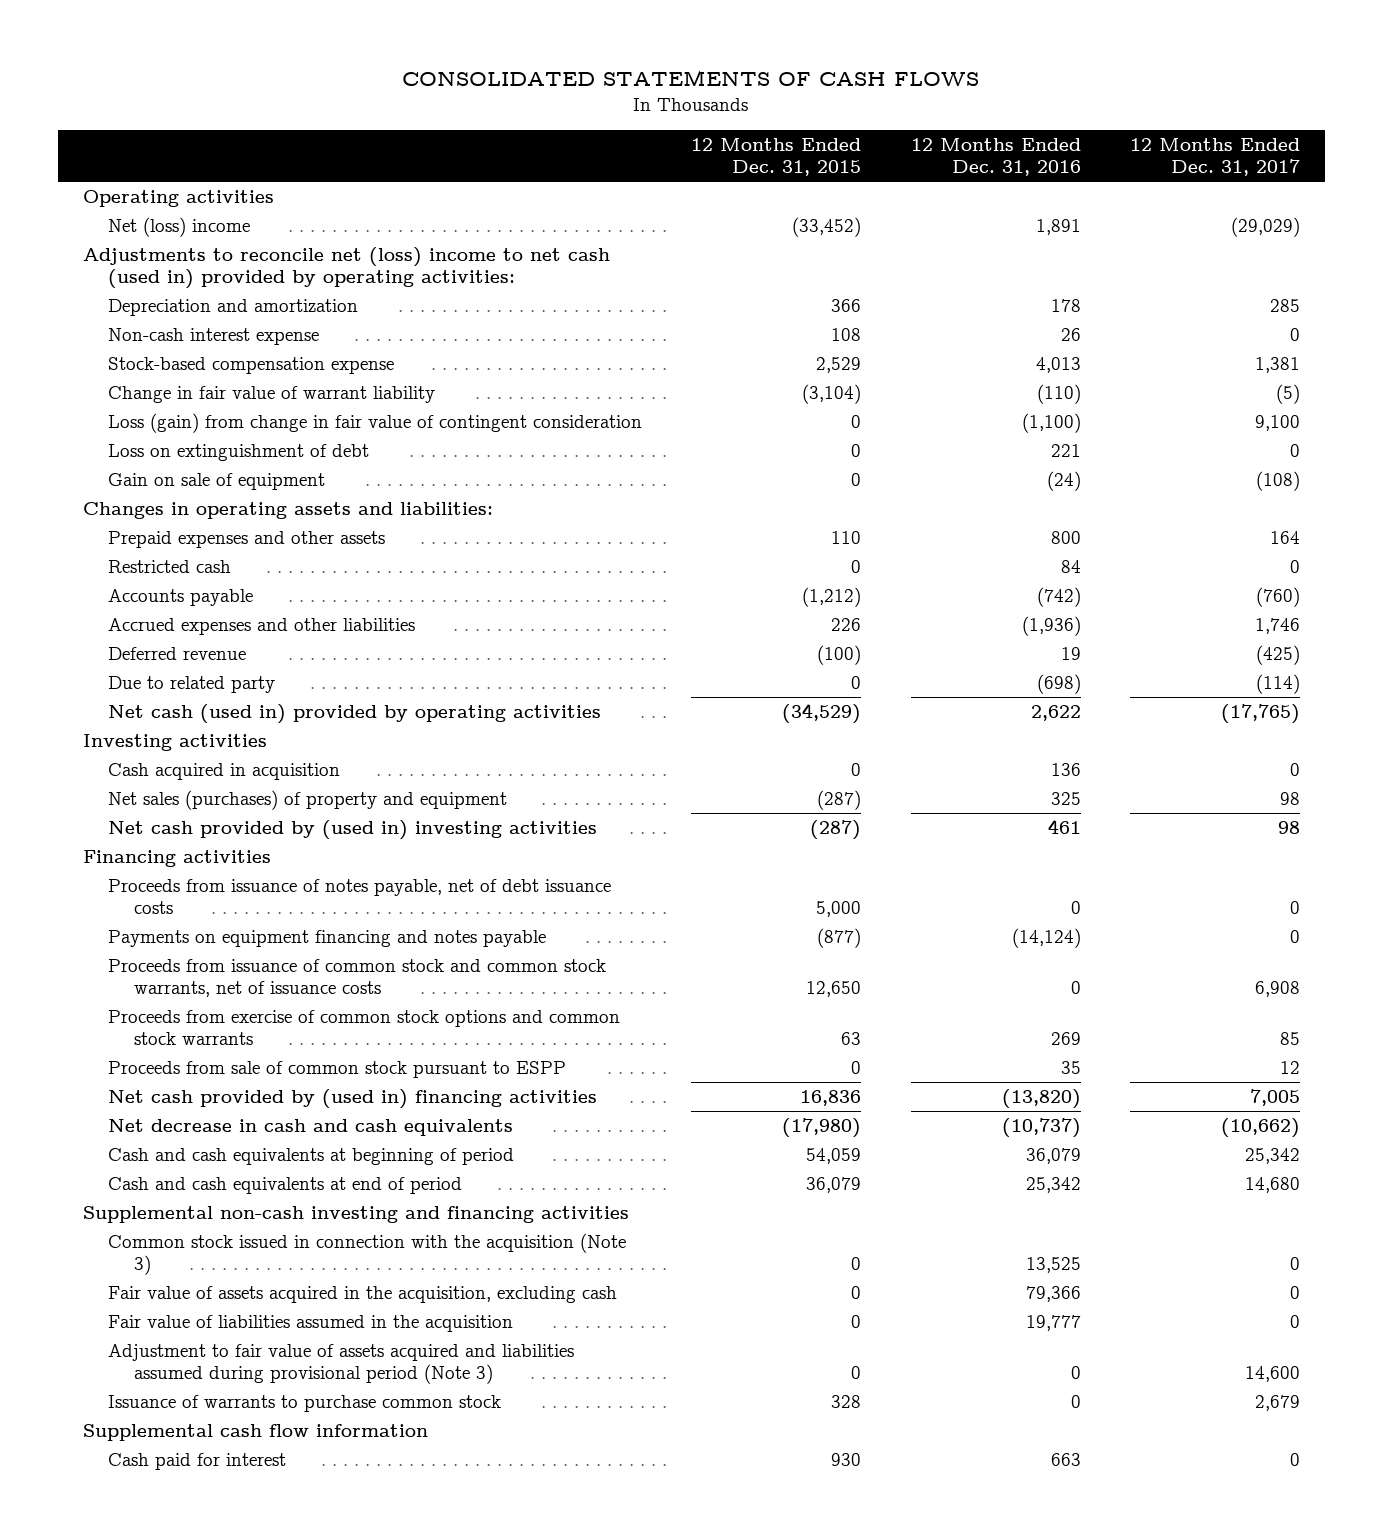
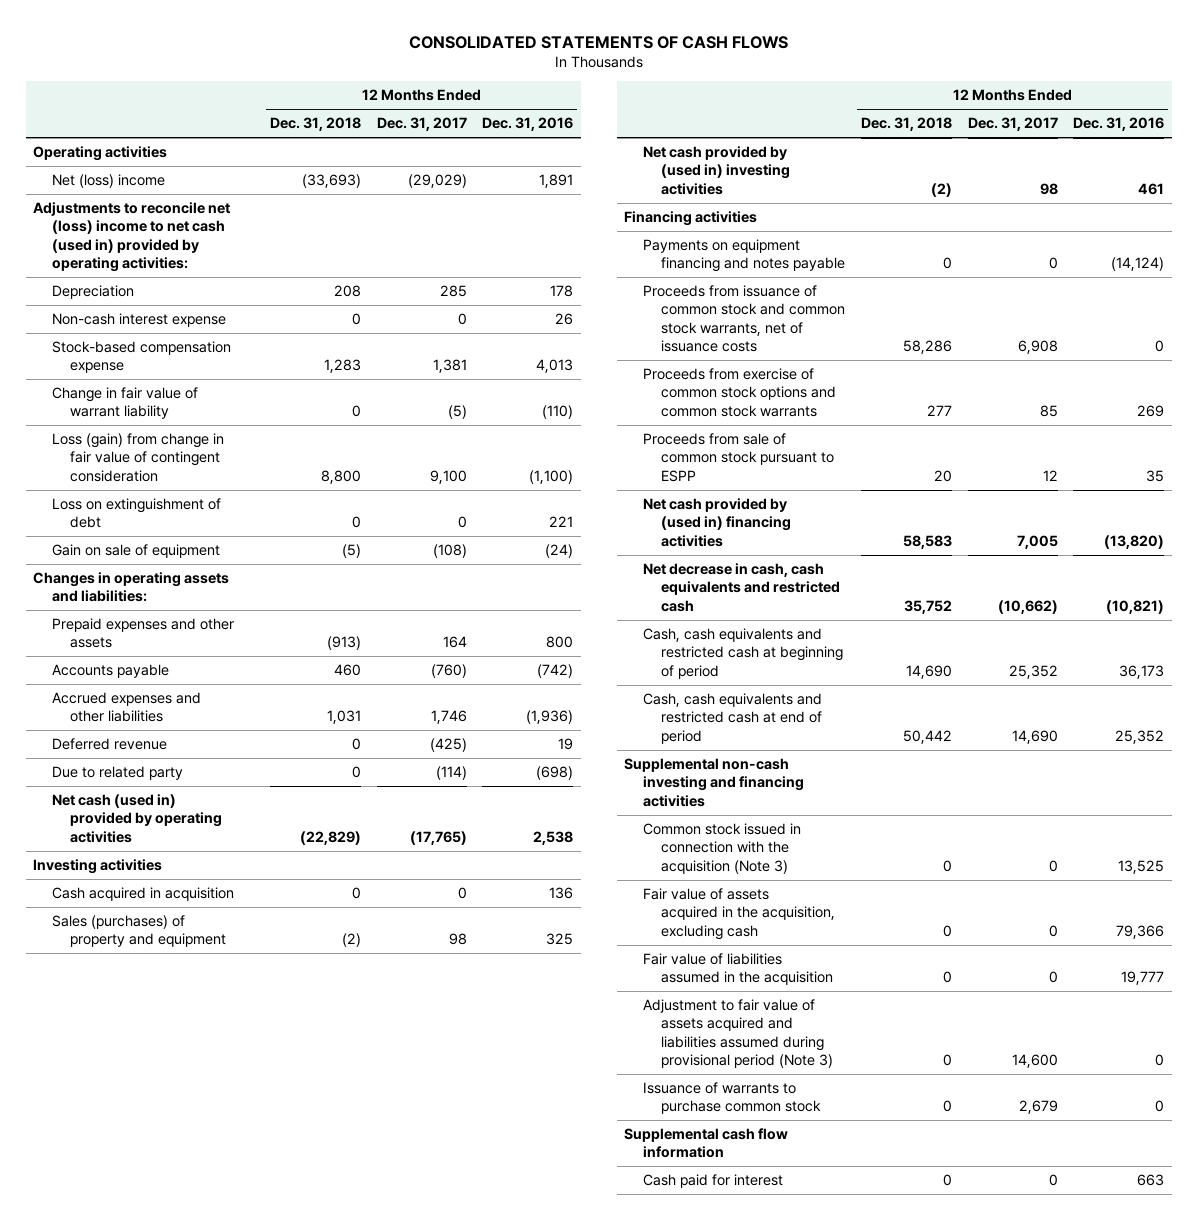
[691,137,862,176] 12 Months Ended Dec. 31, 2015 -> none
none -> [269,117,361,132] Dec. 31, 2018
[108,298,359,316] Depreciation and amortization -> [51,285,134,300] Depreciation
[108,559,232,573] Restricted cash -> none
[1030,704,1081,721] 2,622 -> [533,830,574,845] 2,538
[108,789,508,810] Net sales (purchases) of property and equipment -> [51,915,227,948] Sales (purchases) of property and equipment
[108,878,612,915] Proceeds from issuance of notes payable, net of debt issuance costs -> none
[108,1118,514,1136] Net decrease in cash and cash equivalents -> [642,563,841,612] Net decrease in cash, cash equivalents and restricted cash
[1001,1117,1081,1138] (10,737) -> [1106,599,1165,614] (10,821)
[108,1147,515,1165] Cash and cash equivalents at beginning of period -> [642,628,844,679] Cash, cash equivalents and restricted cash at beginning of period
[1025,1147,1081,1164] 36,079 -> [1119,664,1165,679] 36,173
[1245,1147,1301,1164] 25,342 -> [1008,664,1058,679] 25,352
[108,1176,463,1194] Cash and cash equivalents at end of period -> [642,693,823,744] Cash, cash equivalents and restricted cash at end of period
[1025,1176,1081,1193] 25,342 -> [1115,729,1165,744] 25,352
[1245,1176,1301,1193] 14,680 -> [1011,729,1058,744] 14,690

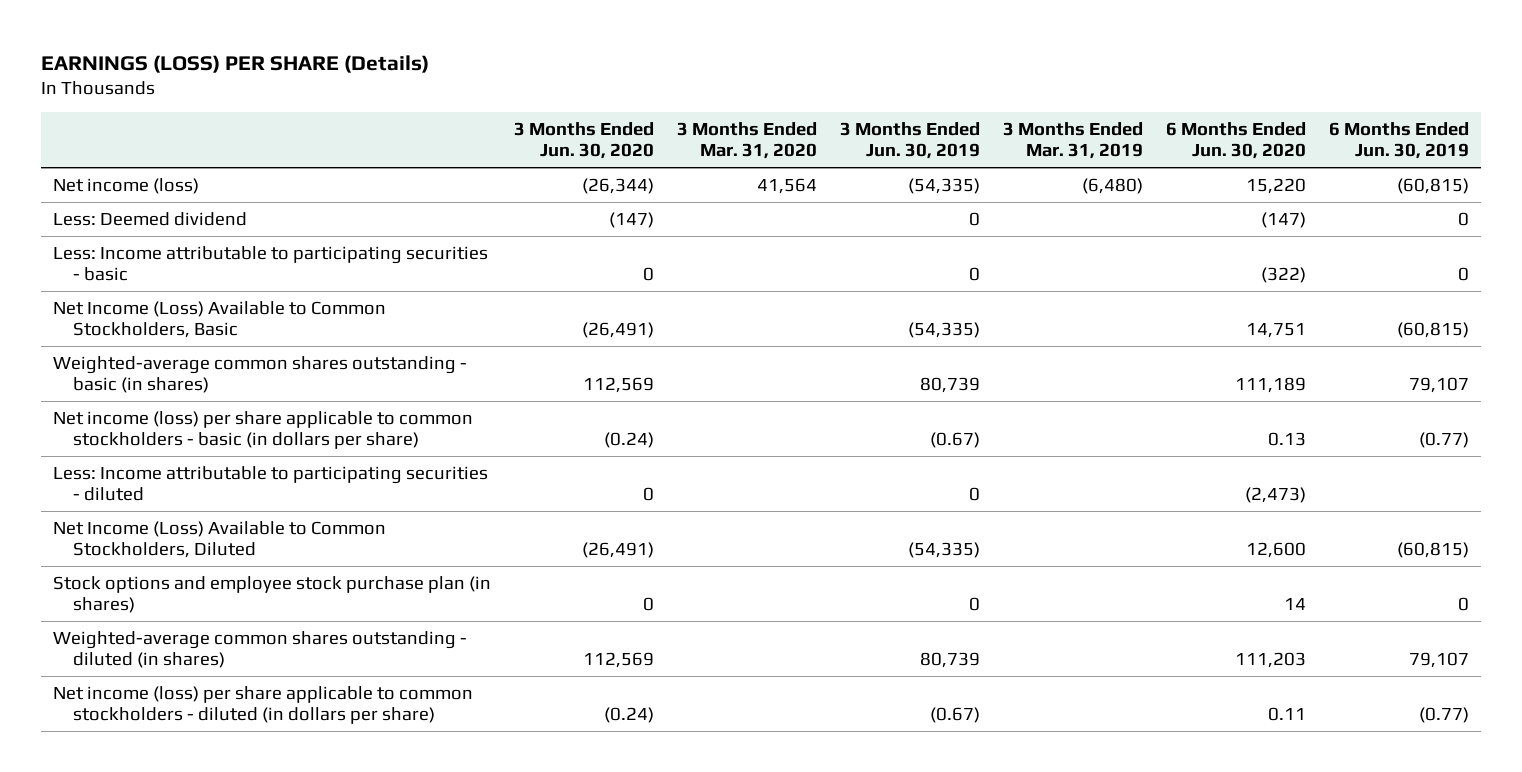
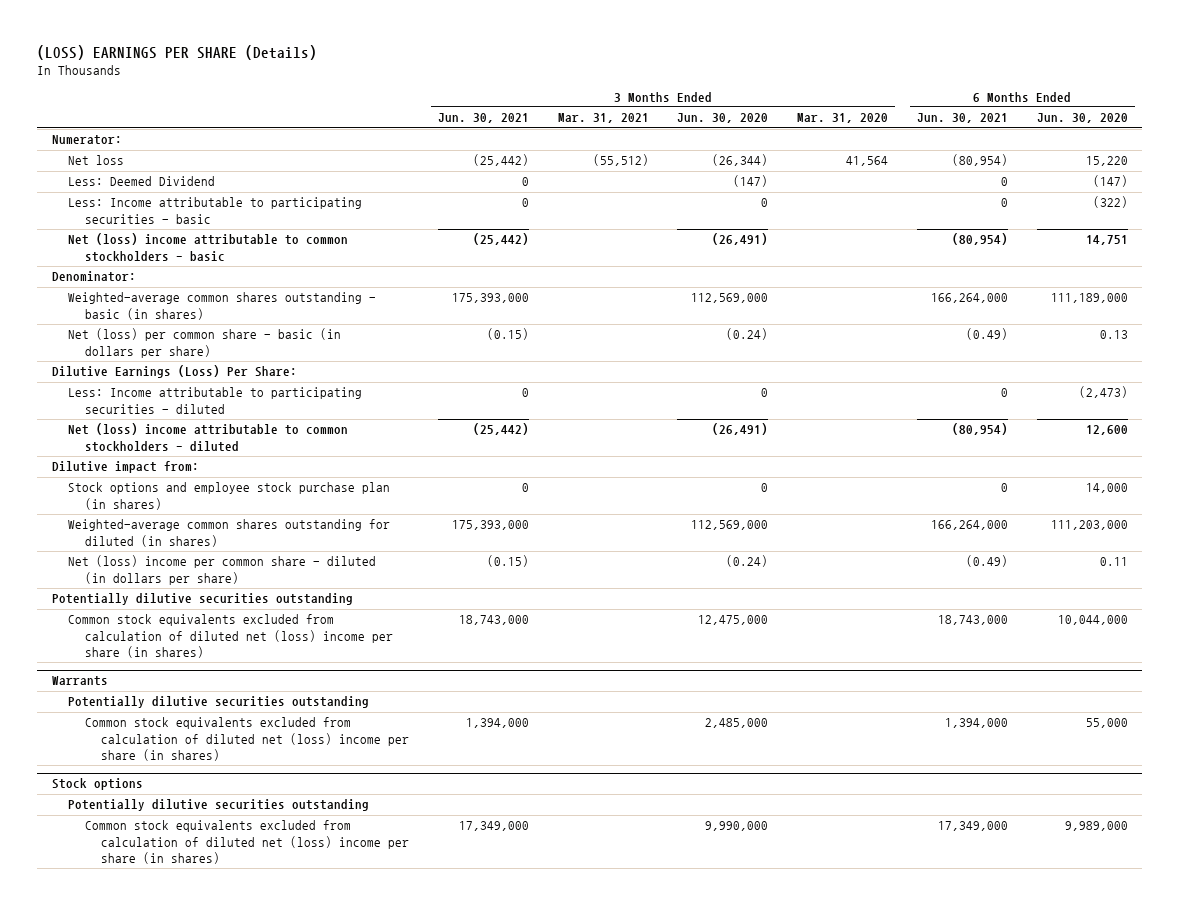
[41,54,430,73] EARNINGS (LOSS) PER SHARE (Details) -> [37,44,318,60] (LOSS) EARNINGS PER SHARE (Details)
[840,122,981,160] 3 Months Ended Jun. 30, 2019 -> none
[1003,122,1144,160] 3 Months Ended Mar. 31, 2019 -> none
[1329,122,1470,160] 6 Months Ended Jun. 30, 2019 -> none
none -> [437,113,529,124] Jun. 30, 2021
none -> [557,113,649,124] Mar. 31, 2021
none -> [916,113,1008,124] Jun. 30, 2021
none -> [51,135,122,146] Numerator:
[52,177,199,194] Net income (loss) -> [68,155,125,166] Net loss
[52,211,247,226] Less: Deemed dividend -> [68,176,216,187] Less: Deemed Dividend
[52,300,386,338] Net Income (Loss) Available to Common Stockholders, Basic -> [68,233,349,262] Net (loss) income attributable to common stockholders - basic
none -> [51,271,136,283] Denominator:
[582,376,654,393] 112,569 -> [691,293,769,304] 112,569,000
[1235,376,1307,393] 111,189 -> [1050,293,1128,304] 111,189,000
[52,410,473,449] Net income (loss) per share applicable to common stockholders - basic (in dollars per share) -> [68,328,342,358] Net (loss) per common share - basic (in dollars per share)
none -> [51,365,297,379] Dilutive Earnings (Loss) Per Share:
[52,520,386,558] Net Income (Loss) Available to Common Stockholders, Diluted -> [68,423,349,452] Net (loss) income attributable to common stockholders - diluted
none -> [51,461,199,474] Dilutive impact from:
[1284,597,1307,610] 14 -> [1085,483,1128,494] 14,000
[52,630,467,668] Weighted-average common shares outstanding - diluted (in shares) -> [68,519,391,547] Weighted-average common shares outstanding for diluted (in shares)
[582,651,654,668] 112,569 -> [691,520,769,531] 112,569,000
[1235,651,1307,668] 111,203 -> [1050,520,1128,531] 111,203,000
[52,685,473,724] Net income (loss) per share applicable to common stockholders - diluted (in dollars per share) -> [68,555,377,585] Net (loss) income per common share - diluted (in dollars per share)
none -> [51,593,353,606] Potentially dilutive securities outstanding
none -> [68,614,393,658] Common stock equivalents excluded from calculation of diluted net (loss) income per share (in shares)
none -> [51,676,108,687] Warrants
none -> [68,696,370,709] Potentially dilutive securities outstanding
none -> [84,717,410,761] Common stock equivalents excluded from calculation of diluted net (loss) income per share (in shares)
none -> [51,778,143,791] Stock options
none -> [68,799,370,812] Potentially dilutive securities outstanding
none -> [84,820,410,864] Common stock equivalents excluded from calculation of diluted net (loss) income per share (in shares)

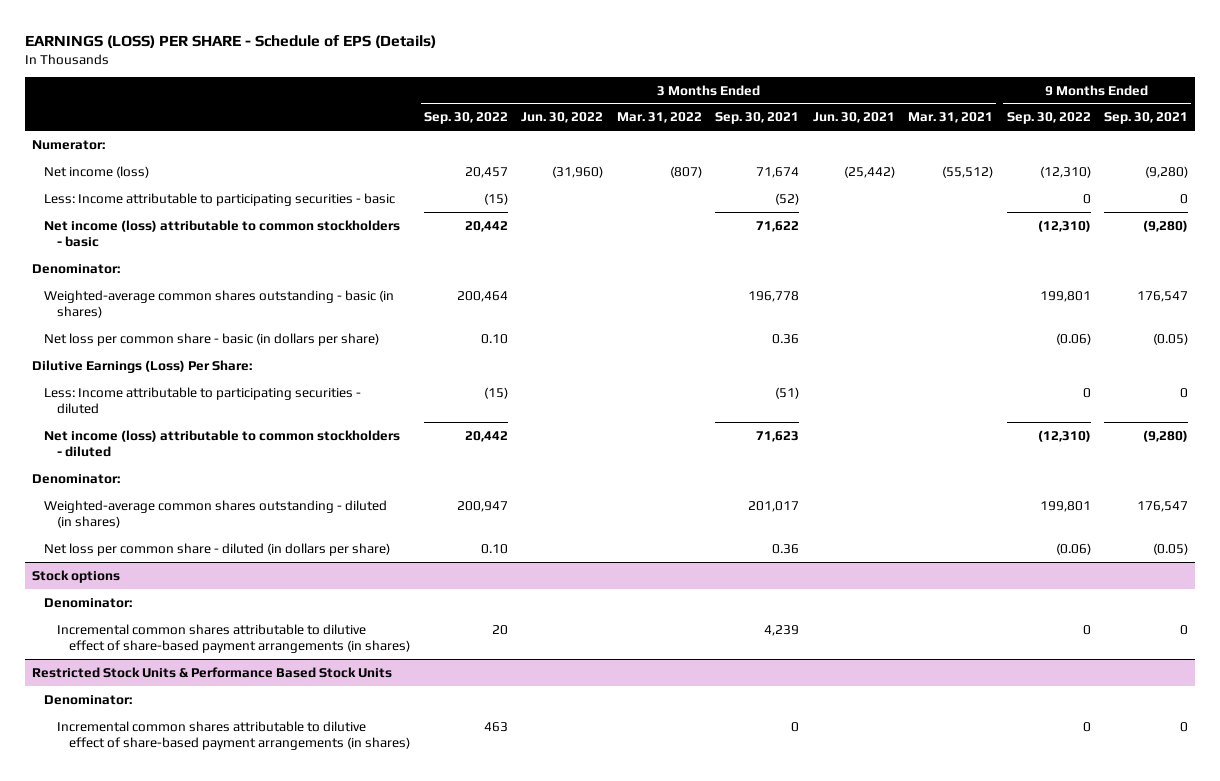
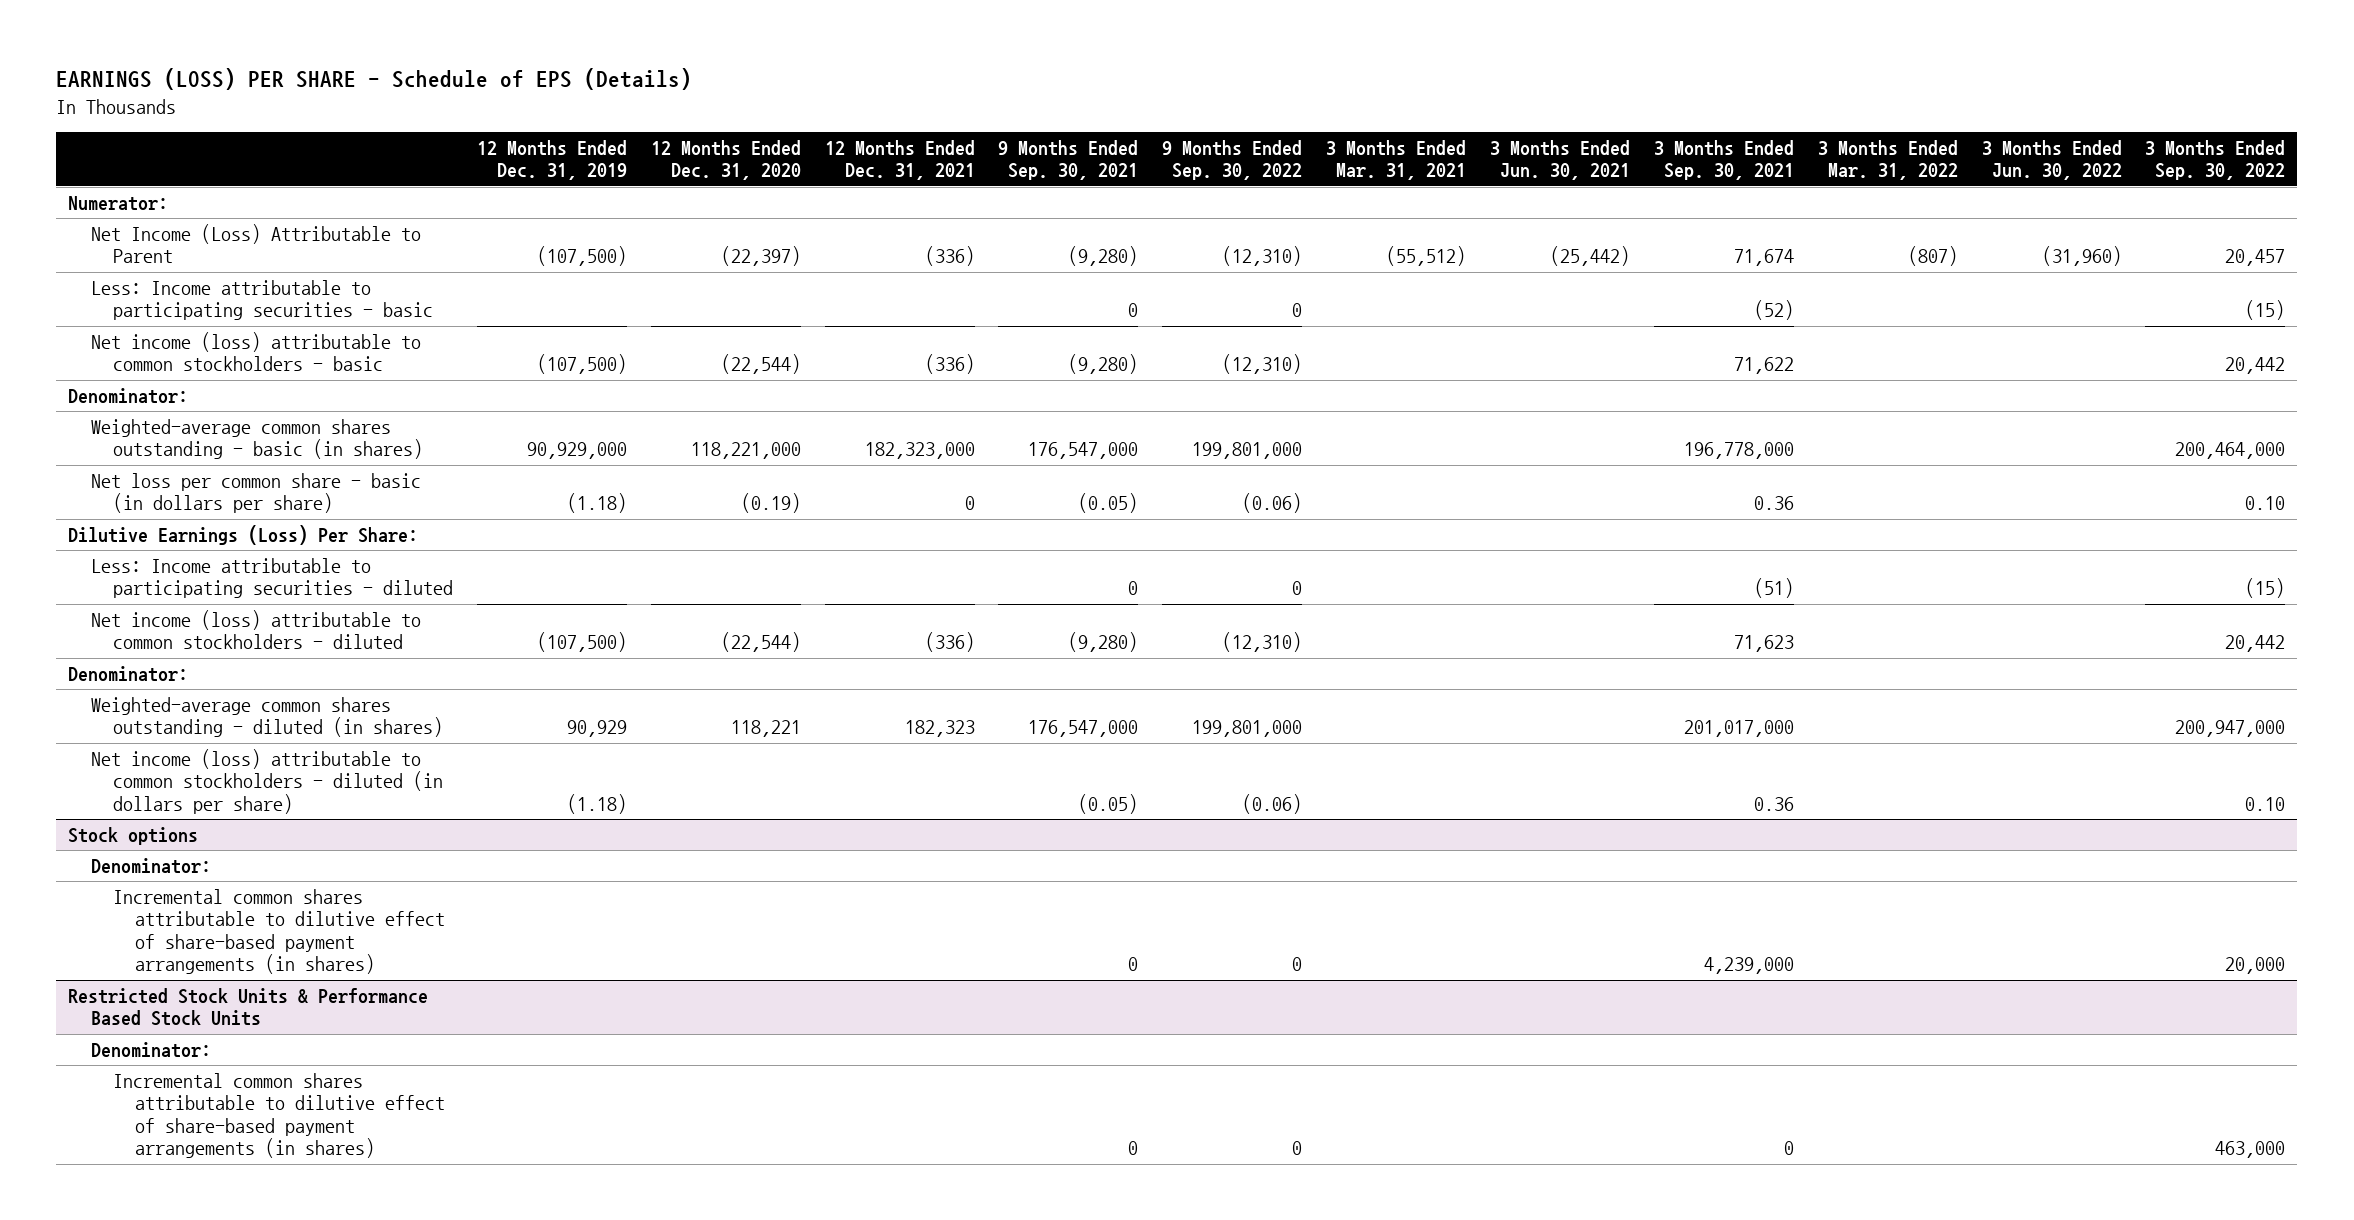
none -> [476,139,627,181] 12 Months Ended Dec. 31, 2019
none -> [650,139,801,181] 12 Months Ended Dec. 31, 2020
none -> [824,139,975,181] 12 Months Ended Dec. 31, 2021
[44,165,150,178] Net income (loss) -> [90,223,421,264] Net Income (Loss) Attributable to Parent
[456,290,508,302] 200,464 -> [2175,442,2286,460] 200,464,000
[748,290,800,302] 196,778 -> [1683,442,1794,460] 196,778,000
[1039,290,1091,302] 199,801 -> [1192,442,1303,460] 199,801,000
[1137,290,1189,302] 176,547 -> [1028,442,1139,460] 176,547,000
[456,500,508,512] 200,947 -> [2175,720,2286,738] 200,947,000
[748,500,800,512] 201,017 -> [1683,720,1794,738] 201,017,000
[1039,500,1091,512] 199,801 -> [1192,720,1303,738] 199,801,000
[1137,500,1189,512] 176,547 -> [1028,720,1139,738] 176,547,000
[44,542,391,556] Net loss per common share - diluted (in dollars per share) -> [90,748,443,814] Net income (loss) attributable to common stockholders - diluted (in dollars per share)
[491,624,508,635] 20 -> [2225,957,2286,975] 20,000
[764,624,800,636] 4,239 -> [1703,957,1794,975] 4,239,000
[483,721,508,732] 463 -> [2215,1141,2286,1159] 463,000

